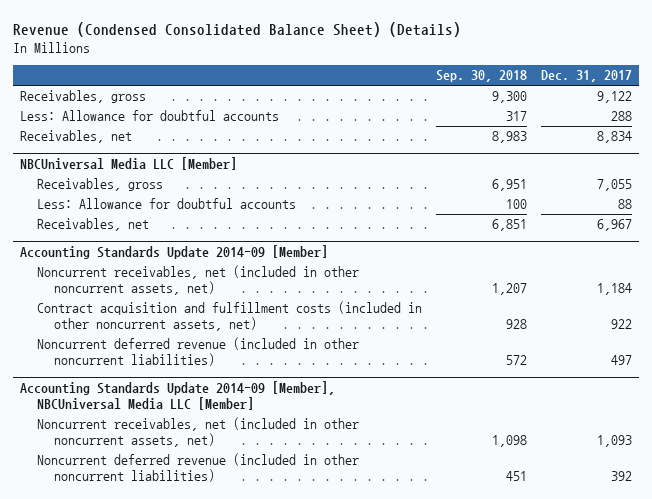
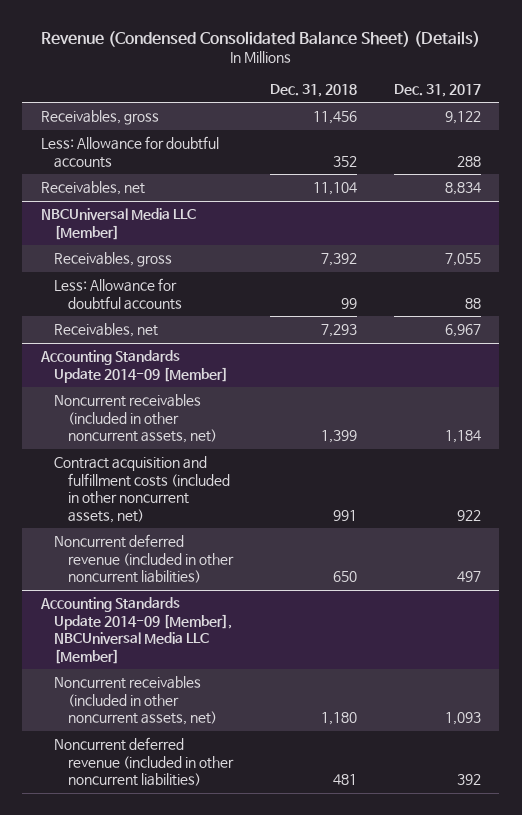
[435,70,527,83] Sep. 30, 2018 -> none
none -> [269,83,357,97] Dec. 31, 2018
[36,265,359,296] Noncurrent receivables, net (included in other noncurrent assets, net) -> [54,394,217,444] Noncurrent receivables (included in other noncurrent assets, net)
[36,417,359,448] Noncurrent receivables, net (included in other noncurrent assets, net) -> [54,676,217,726] Noncurrent receivables (included in other noncurrent assets, net)

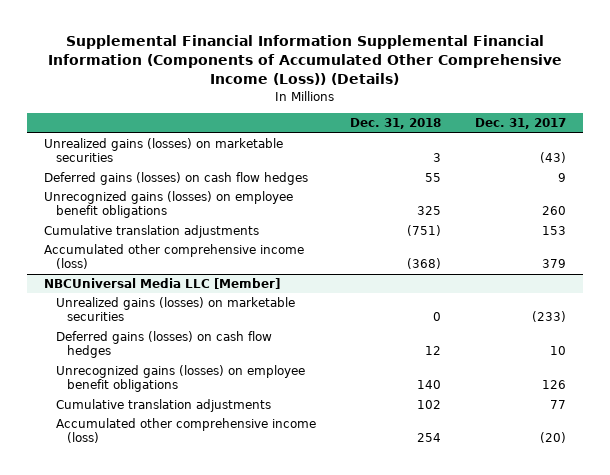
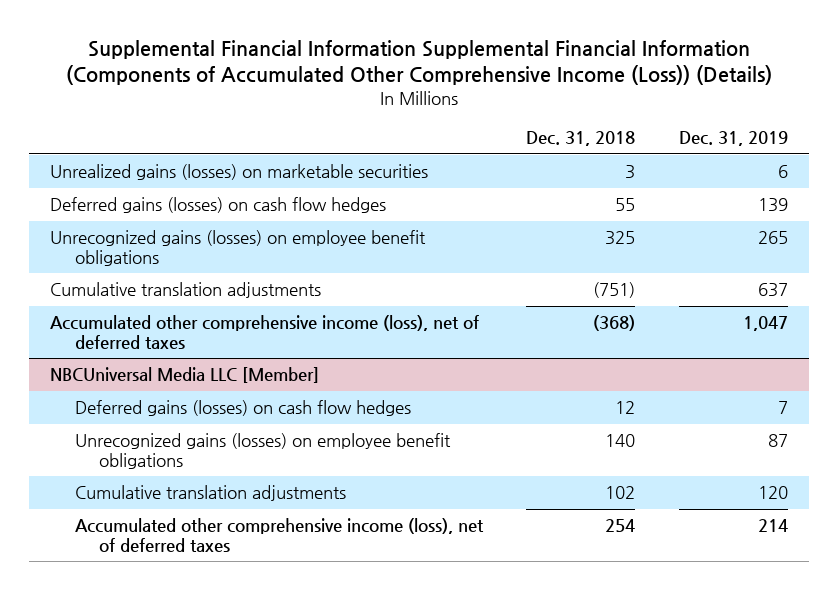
[474,118,566,130] Dec. 31, 2017 -> none
none -> [678,131,788,147] Dec. 31, 2019
[44,244,305,270] Accumulated other comprehensive income (loss) -> [50,315,480,350] Accumulated other comprehensive income (loss), net of deferred taxes
[55,297,295,322] Unrealized gains (losses) on marketable securities -> none
[55,418,316,444] Accumulated other comprehensive income (loss) -> [74,518,484,553] Accumulated other comprehensive income (loss), net of deferred taxes

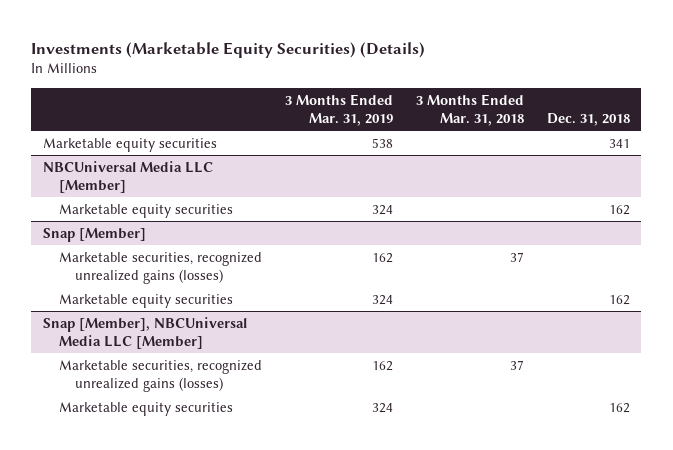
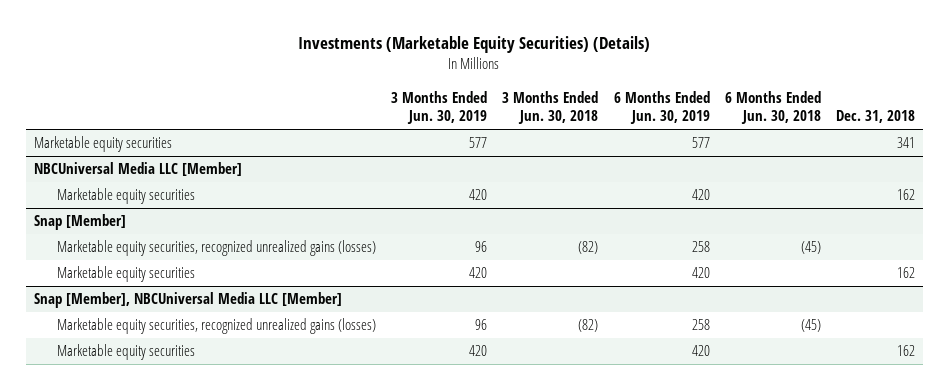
[284,93,393,126] 3 Months Ended Mar. 31, 2019 -> none
[415,93,524,126] 3 Months Ended Mar. 31, 2018 -> none
none -> [391,90,488,125] 3 Months Ended Jun. 30, 2019
none -> [502,90,599,125] 3 Months Ended Jun. 30, 2018
none -> [613,90,710,125] 6 Months Ended Jun. 30, 2019
none -> [724,90,821,125] 6 Months Ended Jun. 30, 2018
[58,251,262,284] Marketable securities, recognized unrealized gains (losses) -> [56,240,376,257] Marketable equity securities, recognized unrealized gains (losses)
[58,359,262,392] Marketable securities, recognized unrealized gains (losses) -> [56,318,376,335] Marketable equity securities, recognized unrealized gains (losses)

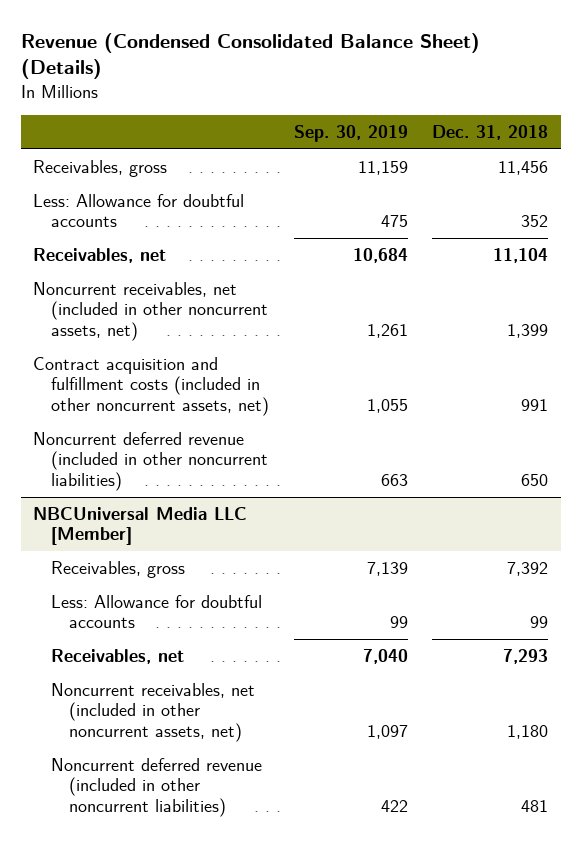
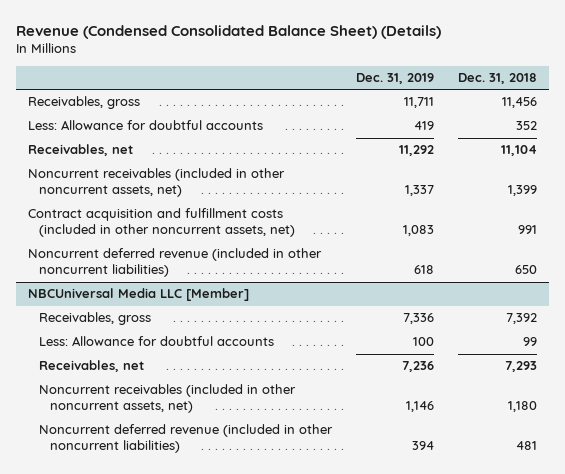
[293,124,408,142] Sep. 30, 2019 -> none
none -> [355,73,434,85] Dec. 31, 2019
[33,281,269,341] Noncurrent receivables, net (included in other noncurrent assets, net) -> [27,168,285,198] Noncurrent receivables (included in other noncurrent assets, net)
[51,682,256,742] Noncurrent receivables, net (included in other noncurrent assets, net) -> [38,384,296,414] Noncurrent receivables (included in other noncurrent assets, net)

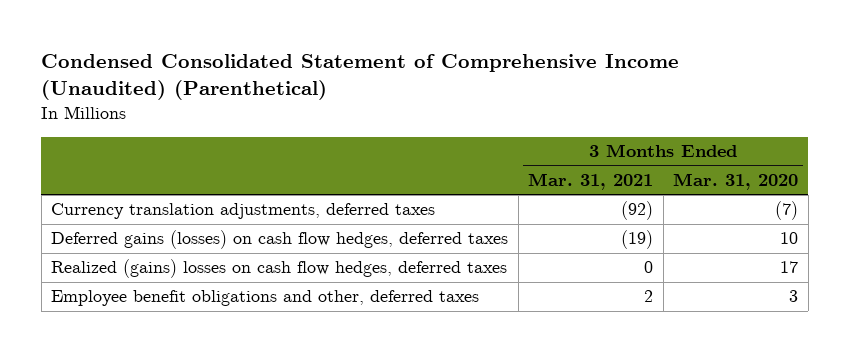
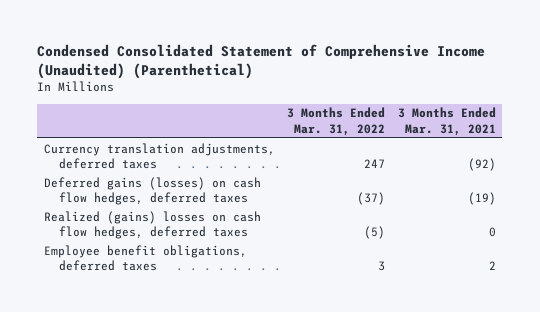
[673,172,799,190] Mar. 31, 2020 -> none
none -> [287,107,386,136] 3 Months Ended Mar. 31, 2022
[51,290,480,307] Employee benefit obligations and other, deferred taxes -> [43,244,247,272] Employee benefit obligations, deferred taxes

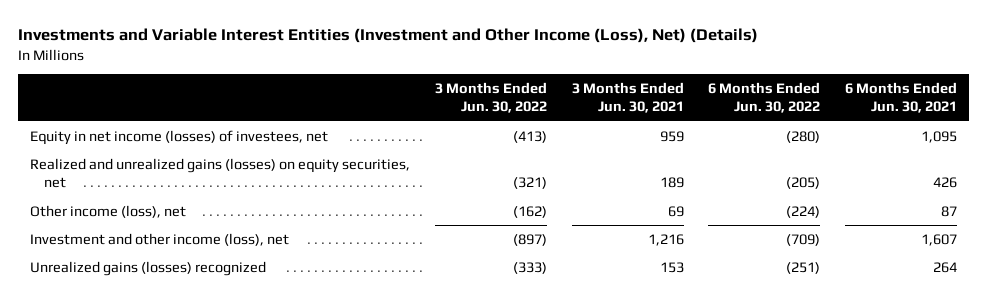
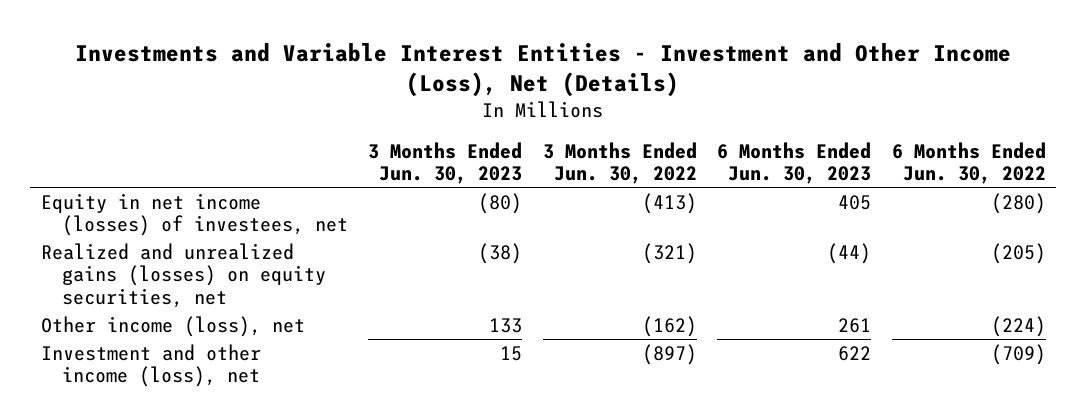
[17,28,758,44] Investments and Variable Interest Entities (Investment and Other Income (Loss), Net) (Details) -> [75,42,1012,98] Investments and Variable Interest Entities - Investment and Other Income (Loss), Net (Details)
[571,82,684,114] 3 Months Ended Jun. 30, 2021 -> none
[844,82,957,114] 6 Months Ended Jun. 30, 2021 -> none
none -> [368,141,523,185] 3 Months Ended Jun. 30, 2023
none -> [717,141,872,185] 6 Months Ended Jun. 30, 2023
[30,260,267,276] Unrealized gains (losses) recognized -> none

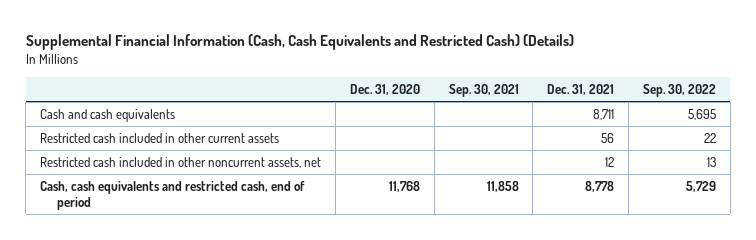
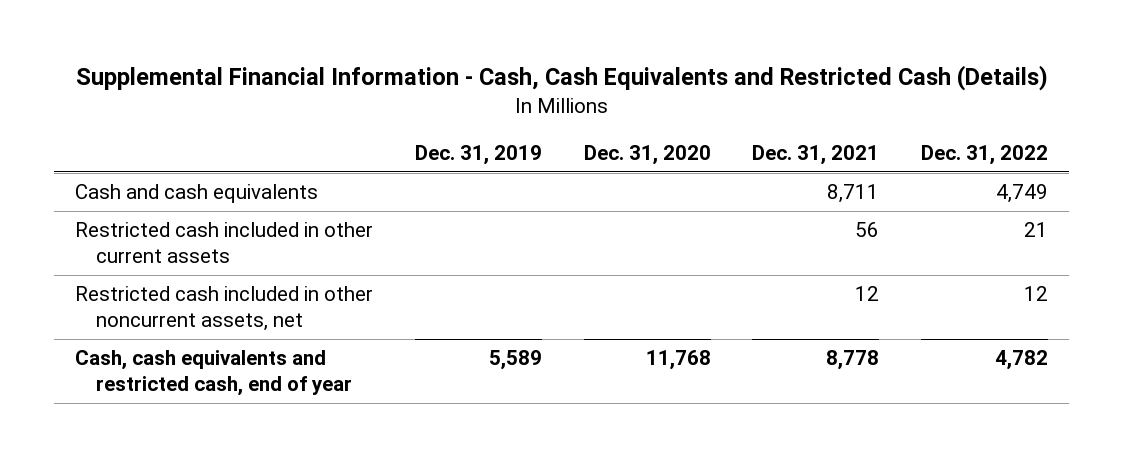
[25,34,574,51] Supplemental Financial Information (Cash, Cash Equivalents and Restricted Cash) (Details) -> [75,65,1048,92] Supplemental Financial Information - Cash, Cash Equivalents and Restricted Cash (Details)
[448,83,519,97] Sep. 30, 2021 -> none
[643,83,717,97] Sep. 30, 2022 -> none
none -> [414,144,542,165] Dec. 31, 2019
none -> [921,144,1049,165] Dec. 31, 2022
[40,180,306,211] Cash, cash equivalents and restricted cash, end of period -> [74,350,352,397] Cash, cash equivalents and restricted cash, end of year

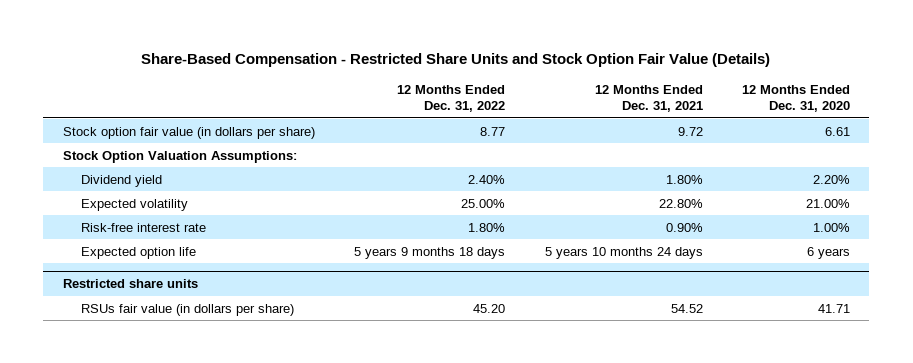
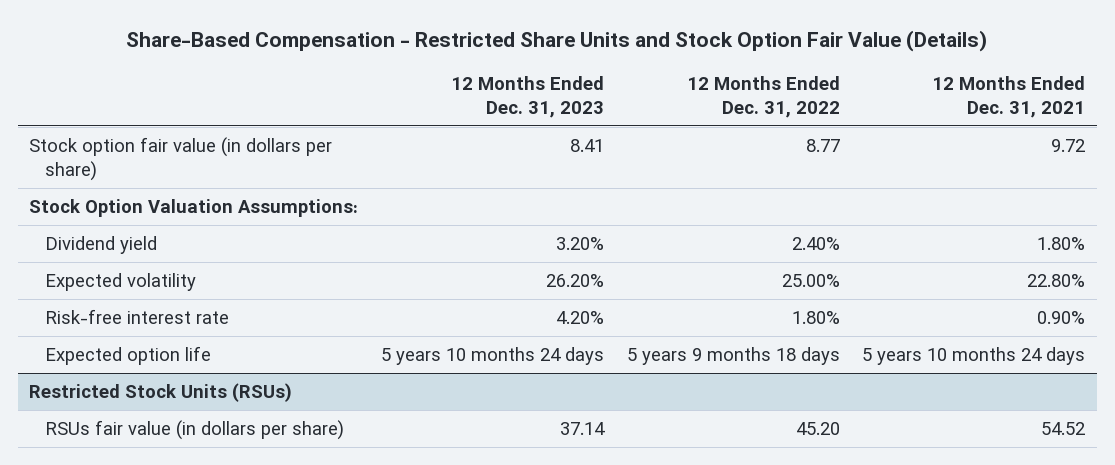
[741,84,850,112] 12 Months Ended Dec. 31, 2020 -> none
none -> [451,76,605,118] 12 Months Ended Dec. 31, 2023
[63,278,199,288] Restricted share units -> [29,383,293,403] Restricted Stock Units (RSUs)

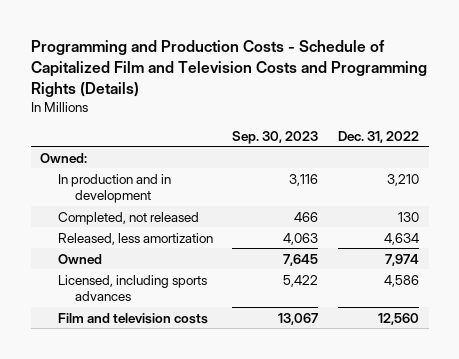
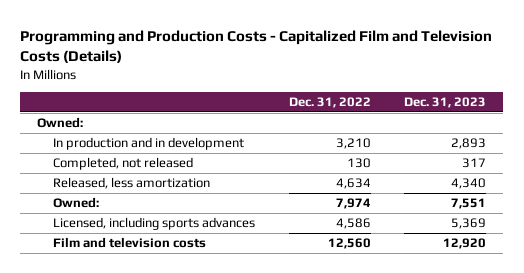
[30,39,427,97] Programming and Production Costs - Schedule of Capitalized Film and Television Costs and Programming Rights (Details) -> [20,29,493,64] Programming and Production Costs - Capitalized Film and Television Costs (Details)
[232,130,319,144] Sep. 30, 2023 -> none
none -> [404,96,487,108] Dec. 31, 2023
[57,253,102,264] Owned -> [53,197,100,209] Owned:

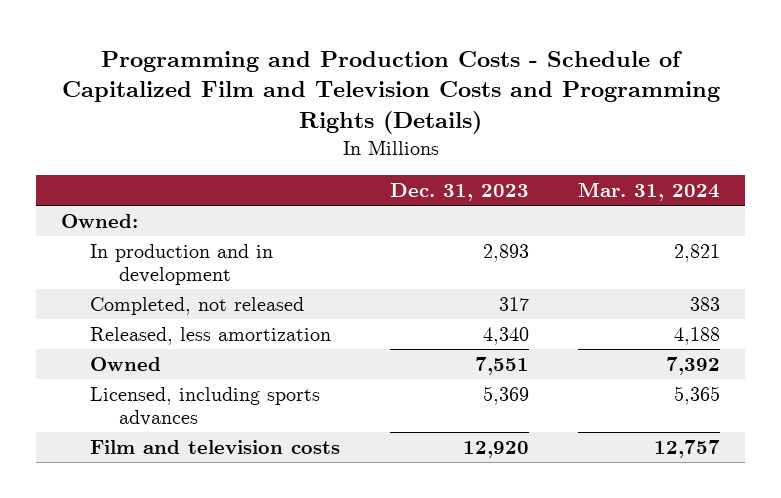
[20,29,493,64] Programming and Production Costs - Capitalized Film and Television Costs (Details) -> [61,50,720,135] Programming and Production Costs - Schedule of Capitalized Film and Television Costs and Programming Rights (Details)
[288,96,371,108] Dec. 31, 2022 -> none
none -> [578,181,721,201] Mar. 31, 2024
[53,197,100,209] Owned: -> [90,357,162,372] Owned

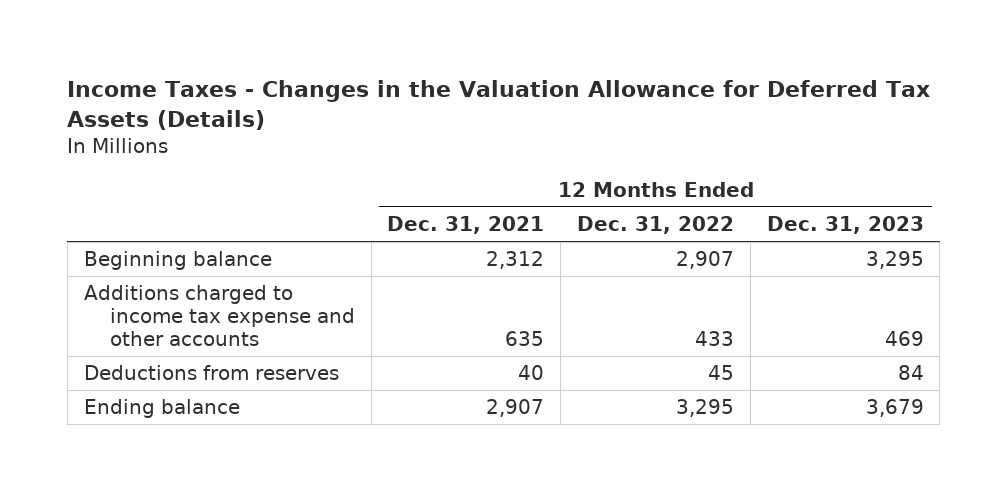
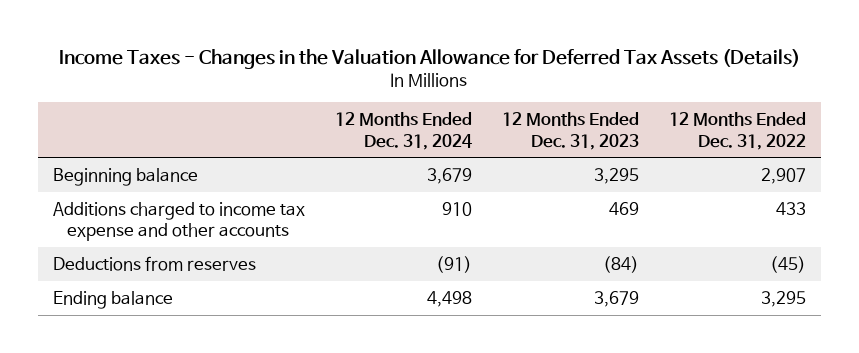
[387,216,545,235] Dec. 31, 2021 -> none
none -> [334,112,472,150] 12 Months Ended Dec. 31, 2024
[708,365,735,381] 45 -> [769,255,806,273] (45)
[897,365,924,381] 84 -> [602,255,639,273] (84)

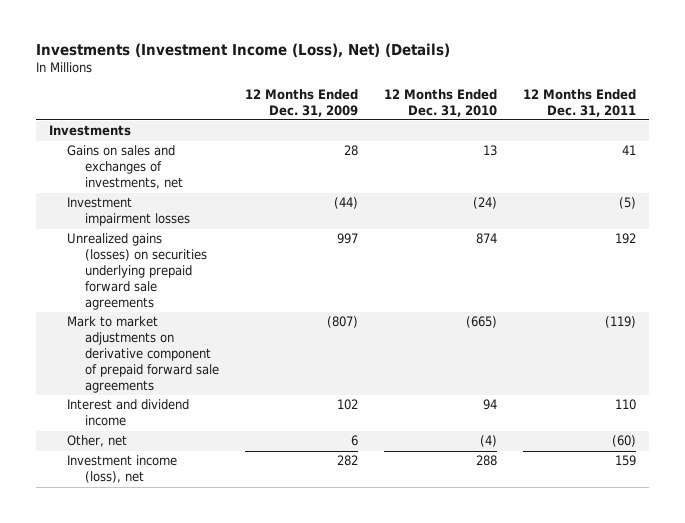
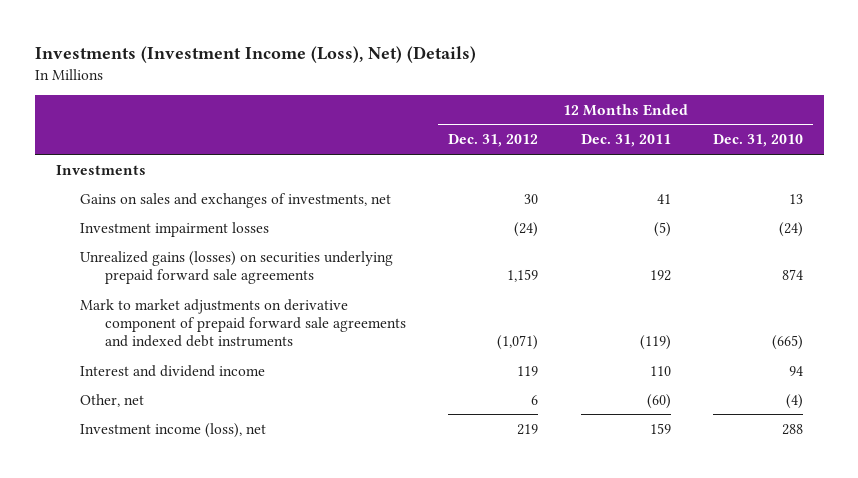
[245,88,359,117] 12 Months Ended Dec. 31, 2009 -> none
none -> [448,134,539,148] Dec. 31, 2012
[66,316,220,394] Mark to market adjustments on derivative component of prepaid forward sale agreements -> [80,298,407,348] Mark to market adjustments on derivative component of prepaid forward sale agreements and indexed debt instruments

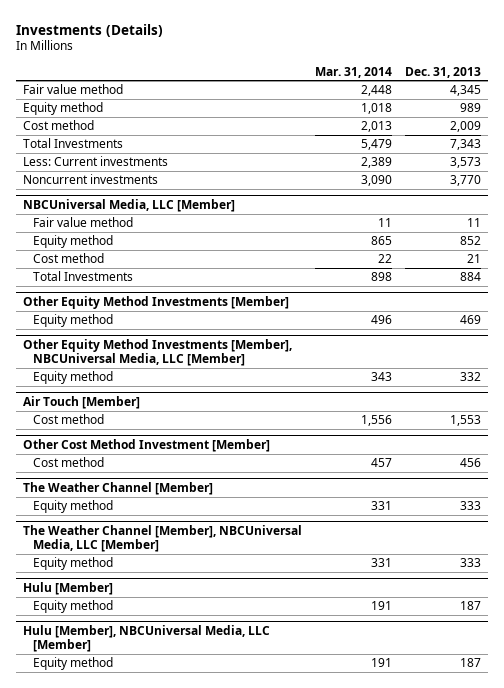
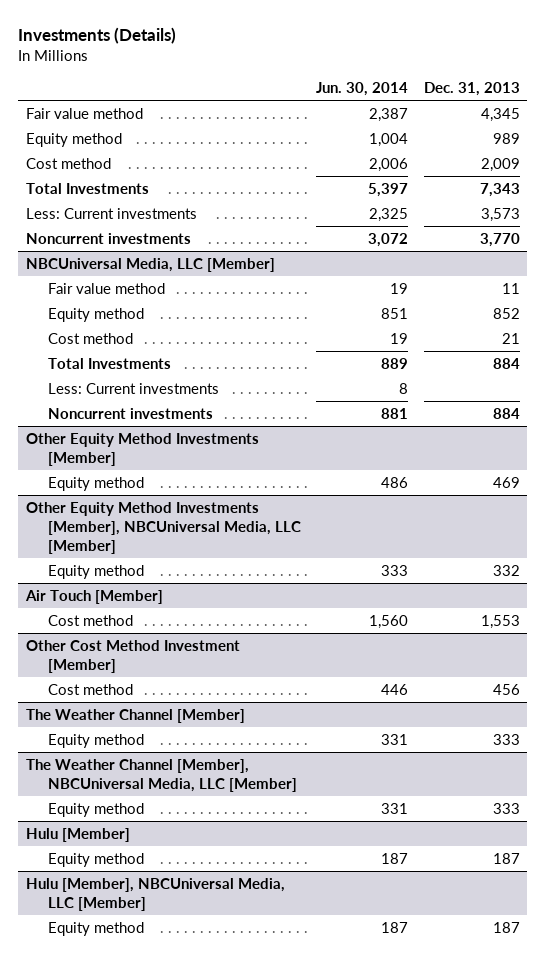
[314,66,392,78] Mar. 31, 2014 -> none
none -> [316,82,409,97] Jun. 30, 2014
none -> [47,382,219,394] Less: Current investments
none -> [47,407,213,419] Noncurrent investments

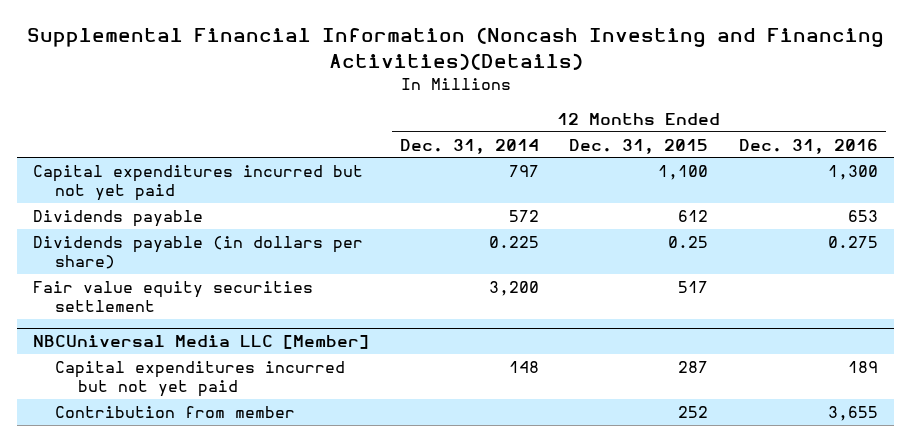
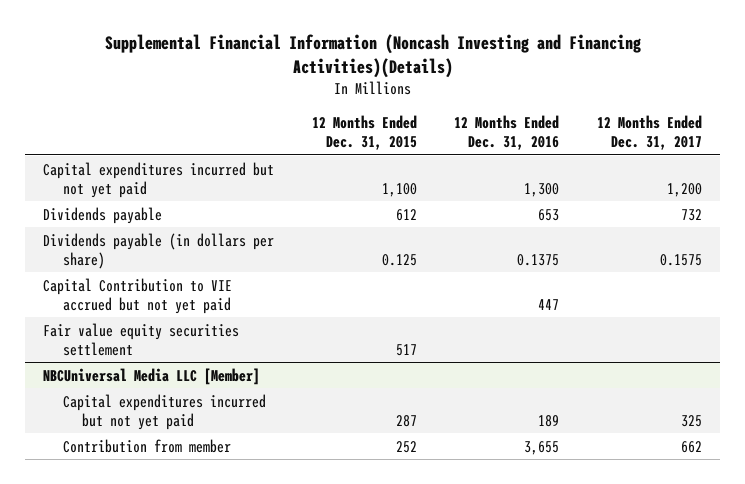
[399,138,539,154] Dec. 31, 2014 -> none
none -> [596,115,702,151] 12 Months Ended Dec. 31, 2017
[668,236,709,249] 0.25 -> [381,253,417,266] 0.125
[828,236,879,249] 0.275 -> [517,253,560,266] 0.1375
none -> [43,277,233,314] Capital Contribution to VIE accrued but not yet paid

